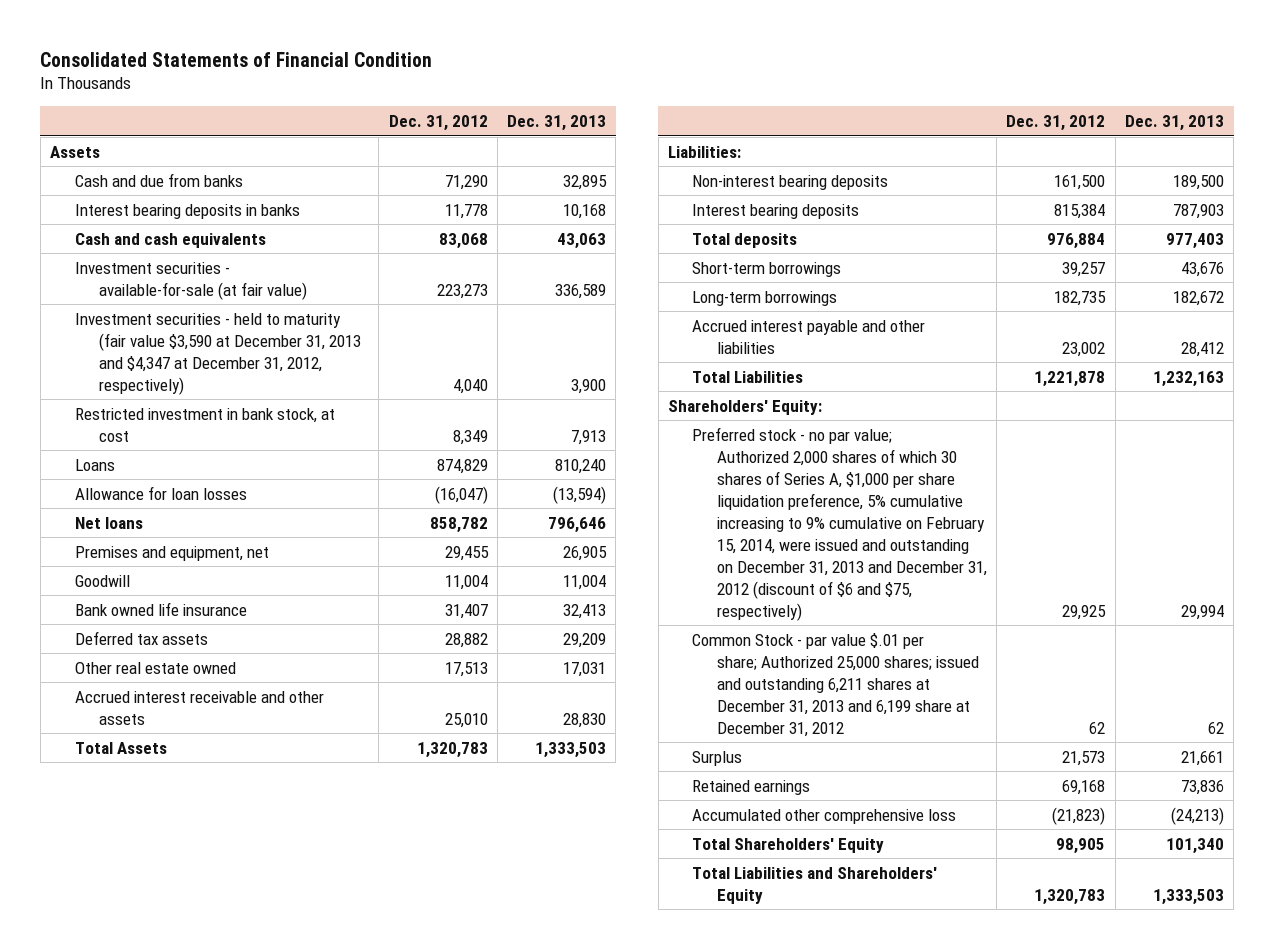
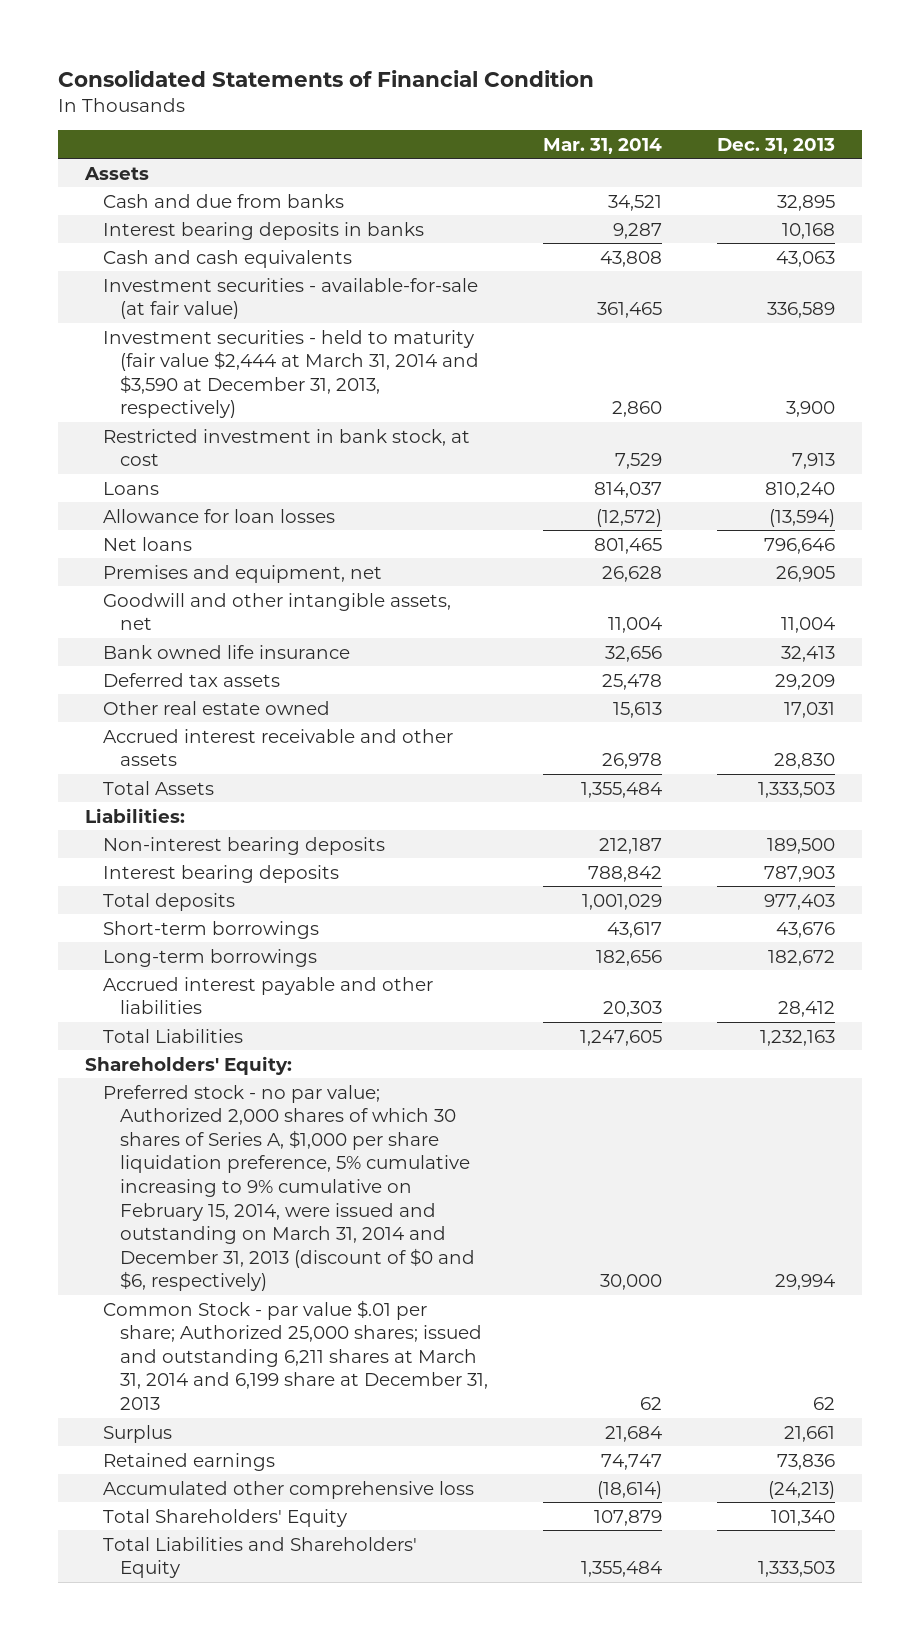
[388,115,488,132] Dec. 31, 2012 -> none
none -> [542,137,662,154] Mar. 31, 2014
[74,312,362,395] Investment securities - held to maturity (fair value $3,590 at December 31, 2013 and $4,347 at December 31, 2012, respectively) -> [102,329,480,419] Investment securities - held to maturity (fair value $2,444 at March 31, 2014 and $3,590 at December 31, 2013, respectively)
[74,574,130,587] Goodwill -> [102,592,451,631] Goodwill and other intangible assets, net
[692,426,988,621] Preferred stock - no par value; Authorized 2,000 shares of which 30 shares of Series A, $1,000 per share liquidation preference, 5% cumulative increasing to 9% cumulative on February 15, 2014, were issued and outstanding on December 31, 2013 and December 31, 2012 (discount of $6 and $75, respectively) -> [102,1084,476,1292] Preferred stock - no par value; Authorized 2,000 shares of which 30 shares of Series A, $1,000 per share liquidation preference, 5% cumulative increasing to 9% cumulative on February 15, 2014, were issued and outstanding on March 31, 2014 and December 31, 2013 (discount of $0 and $6, respectively)
[692,632,980,737] Common Stock - par value $.01 per share; Authorized 25,000 shares; issued and outstanding 6,211 shares at December 31, 2013 and 6,199 share at December 31, 2012 -> [102,1299,489,1410] Common Stock - par value $.01 per share; Authorized 25,000 shares; issued and outstanding 6,211 shares at March 31, 2014 and 6,199 share at December 31, 2013

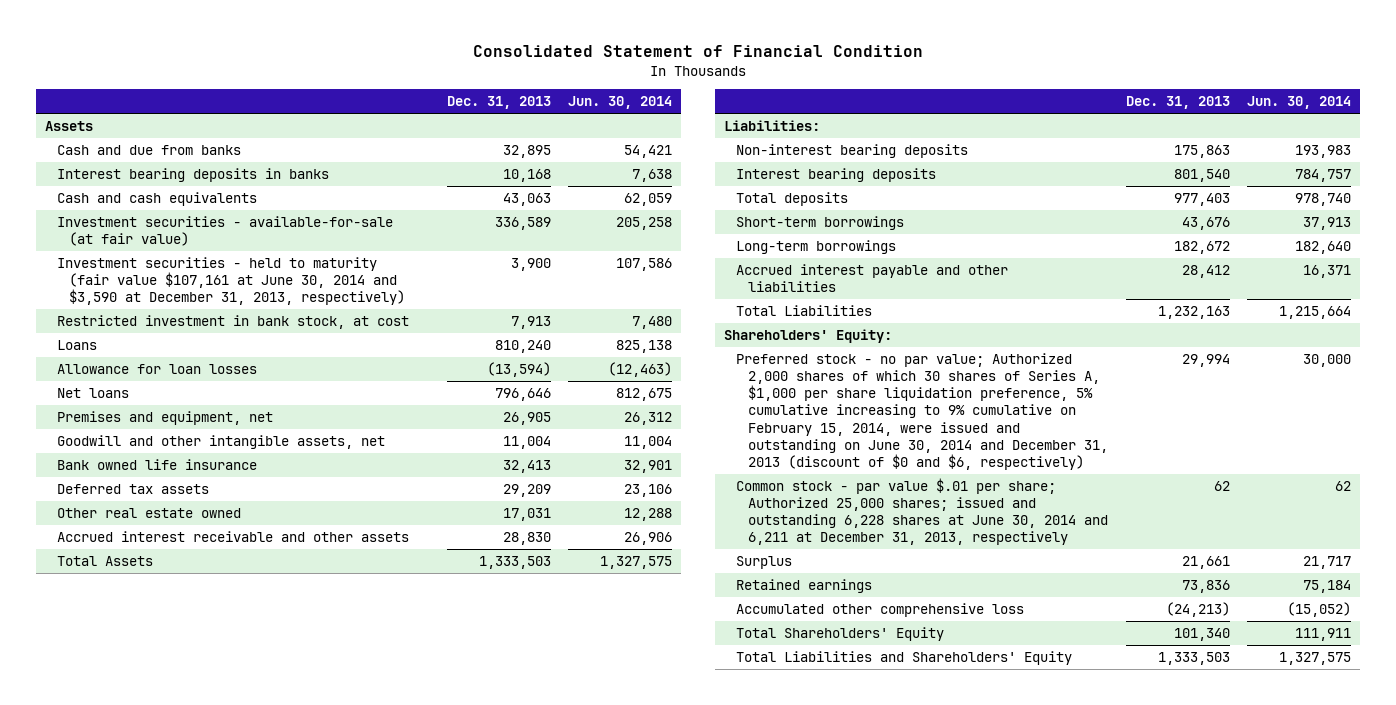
[57,69,594,87] Consolidated Statements of Financial Condition -> [473,45,924,58] Consolidated Statement of Financial Condition
[542,137,662,154] Mar. 31, 2014 -> none
none -> [568,96,673,110] Jun. 30, 2014
[102,329,480,419] Investment securities - held to maturity (fair value $2,444 at March 31, 2014 and $3,590 at December 31, 2013, respectively) -> [56,256,405,306] Investment securities - held to maturity (fair value $107,161 at June 30, 2014 and $3,590 at December 31, 2013, respectively)
[766,837,835,854] 189,500 -> [1173,144,1230,158] 175,863
[763,865,835,882] 787,903 -> [1173,168,1230,182] 801,540
[102,1084,476,1292] Preferred stock - no par value; Authorized 2,000 shares of which 30 shares of Series A, $1,000 per share liquidation preference, 5% cumulative increasing to 9% cumulative on February 15, 2014, were issued and outstanding on March 31, 2014 and December 31, 2013 (discount of $0 and $6, respectively) -> [735,352,1108,470] Preferred stock - no par value; Authorized 2,000 shares of which 30 shares of Series A, $1,000 per share liquidation preference, 5% cumulative increasing to 9% cumulative on February 15, 2014, were issued and outstanding on June 30, 2014 and December 31, 2013 (discount of $0 and $6, respectively)
[102,1299,489,1410] Common Stock - par value $.01 per share; Authorized 25,000 shares; issued and outstanding 6,211 shares at March 31, 2014 and 6,199 share at December 31, 2013 -> [735,477,1108,546] Common stock - par value $.01 per share; Authorized 25,000 shares; issued and outstanding 6,228 shares at June 30, 2014 and 6,211 at December 31, 2013, respectively

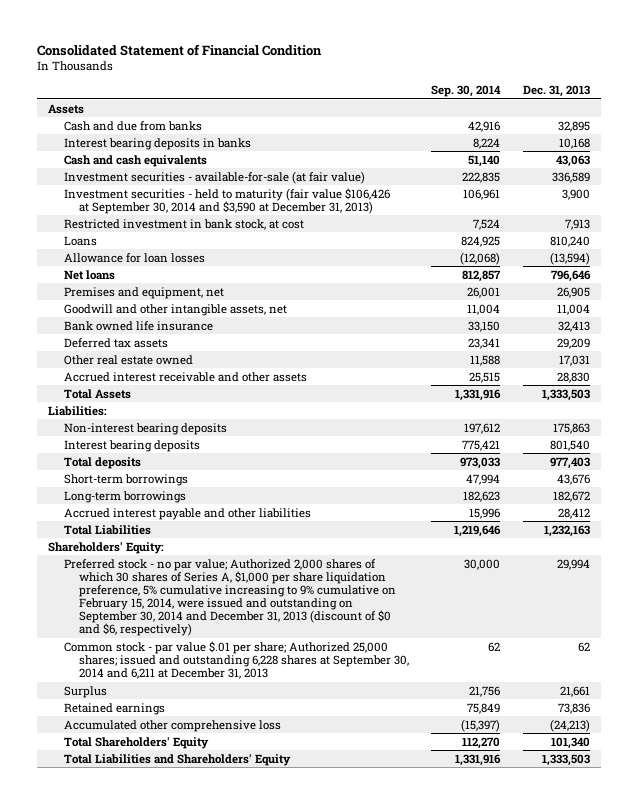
[568,96,673,110] Jun. 30, 2014 -> none
none -> [431,84,502,97] Sep. 30, 2014
[56,256,405,306] Investment securities - held to maturity (fair value $107,161 at June 30, 2014 and $3,590 at December 31, 2013, respectively) -> [63,187,390,214] Investment securities - held to maturity (fair value $106,426 at September 30, 2014 and $3,590 at December 31, 2013)
[735,352,1108,470] Preferred stock - no par value; Authorized 2,000 shares of which 30 shares of Series A, $1,000 per share liquidation preference, 5% cumulative increasing to 9% cumulative on February 15, 2014, were issued and outstanding on June 30, 2014 and December 31, 2013 (discount of $0 and $6, respectively) -> [63,558,397,637] Preferred stock - no par value; Authorized 2,000 shares of which 30 shares of Series A, $1,000 per share liquidation preference, 5% cumulative increasing to 9% cumulative on February 15, 2014, were issued and outstanding on September 30, 2014 and December 31, 2013 (discount of $0 and $6, respectively)
[735,477,1108,546] Common stock - par value $.01 per share; Authorized 25,000 shares; issued and outstanding 6,228 shares at June 30, 2014 and 6,211 at December 31, 2013, respectively -> [63,640,410,679] Common stock - par value $.01 per share; Authorized 25,000 shares; issued and outstanding 6,228 shares at September 30, 2014 and 6,211 at December 31, 2013

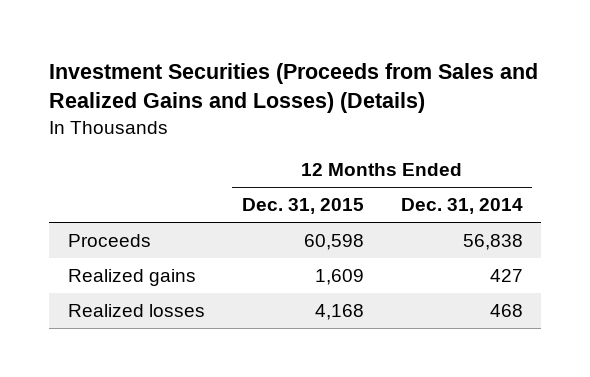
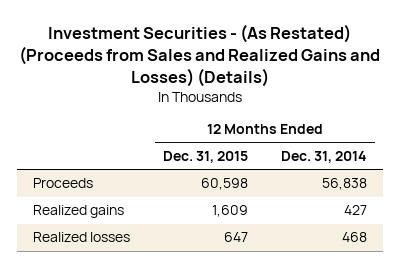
[49,62,539,114] Investment Securities (Proceeds from Sales and Realized Gains and Losses) (Details) -> [18,23,380,87] Investment Securities - (As Restated) (Proceeds from Sales and Realized Gains and Losses) (Details)
[314,303,364,320] 4,168 -> [223,232,248,243] 647

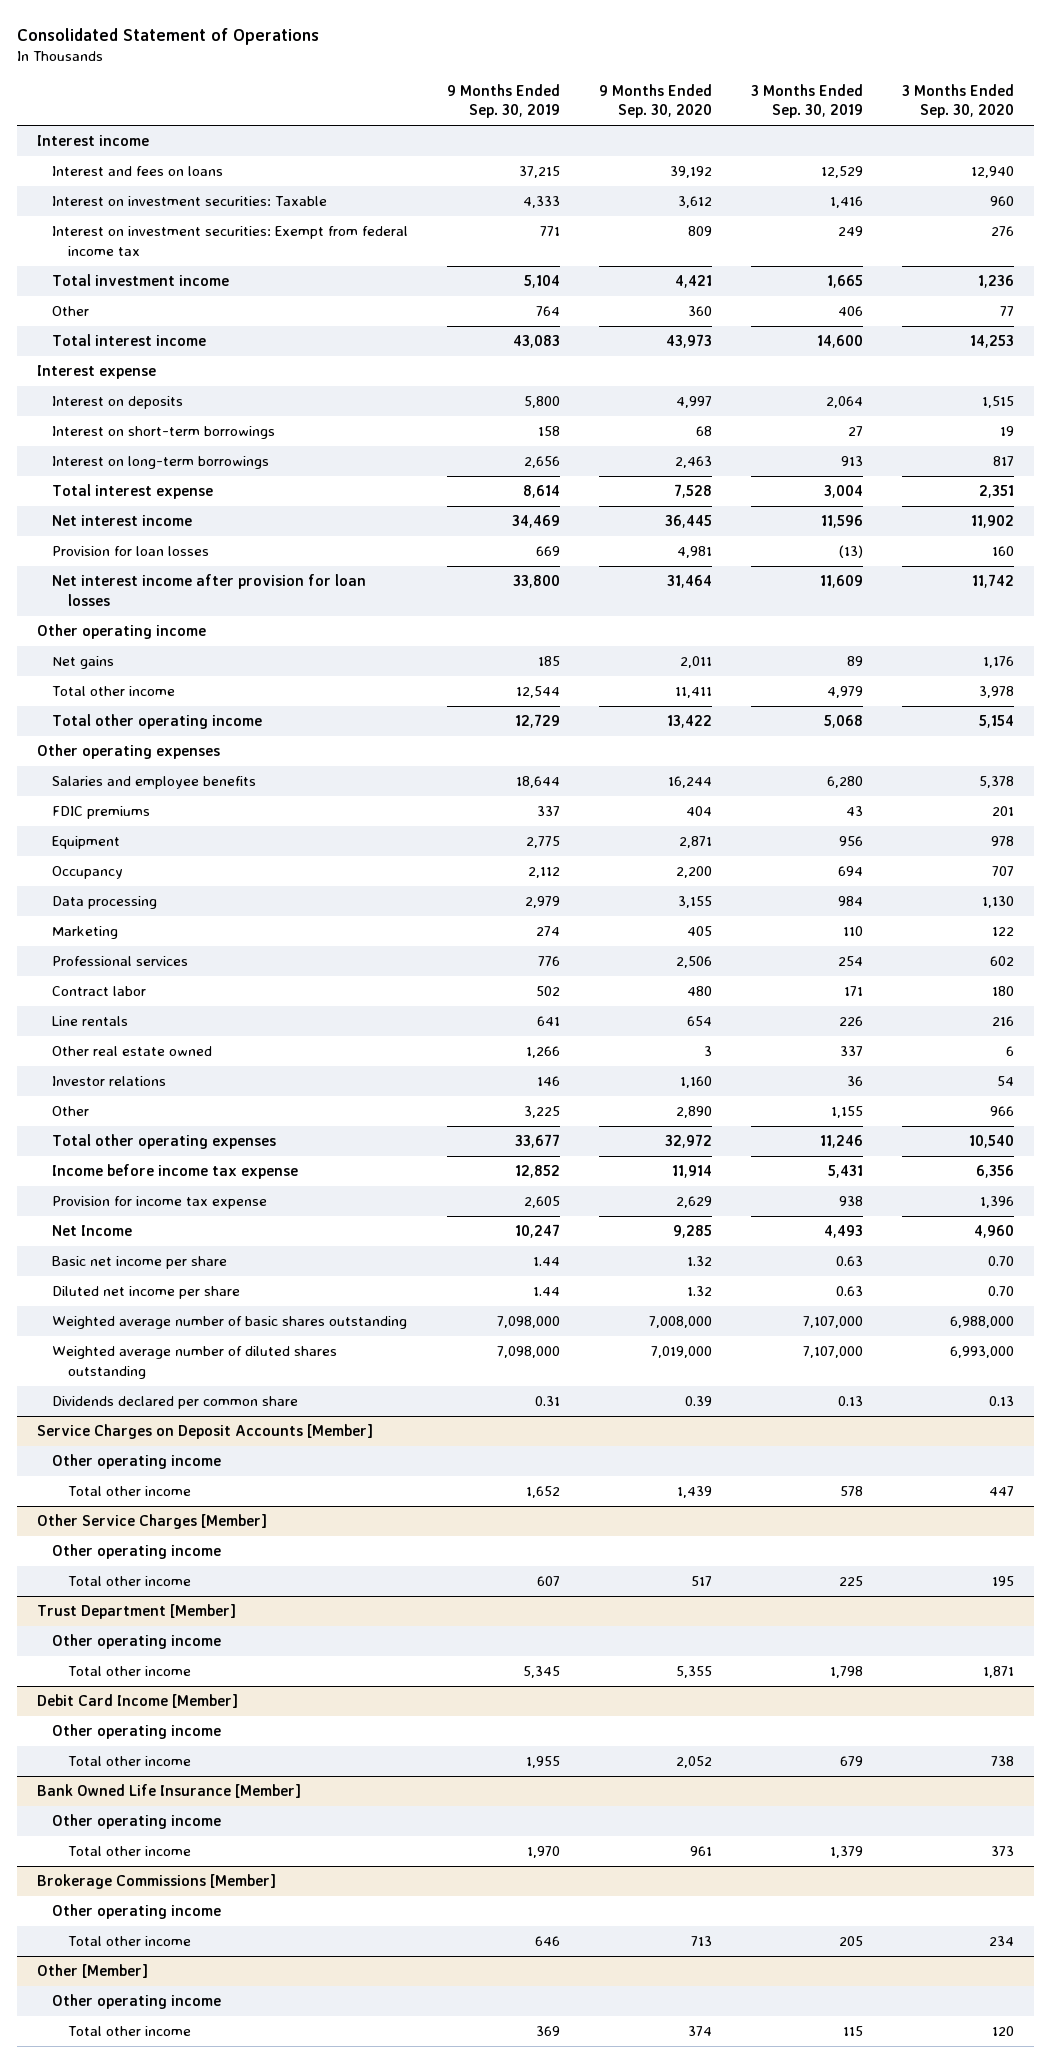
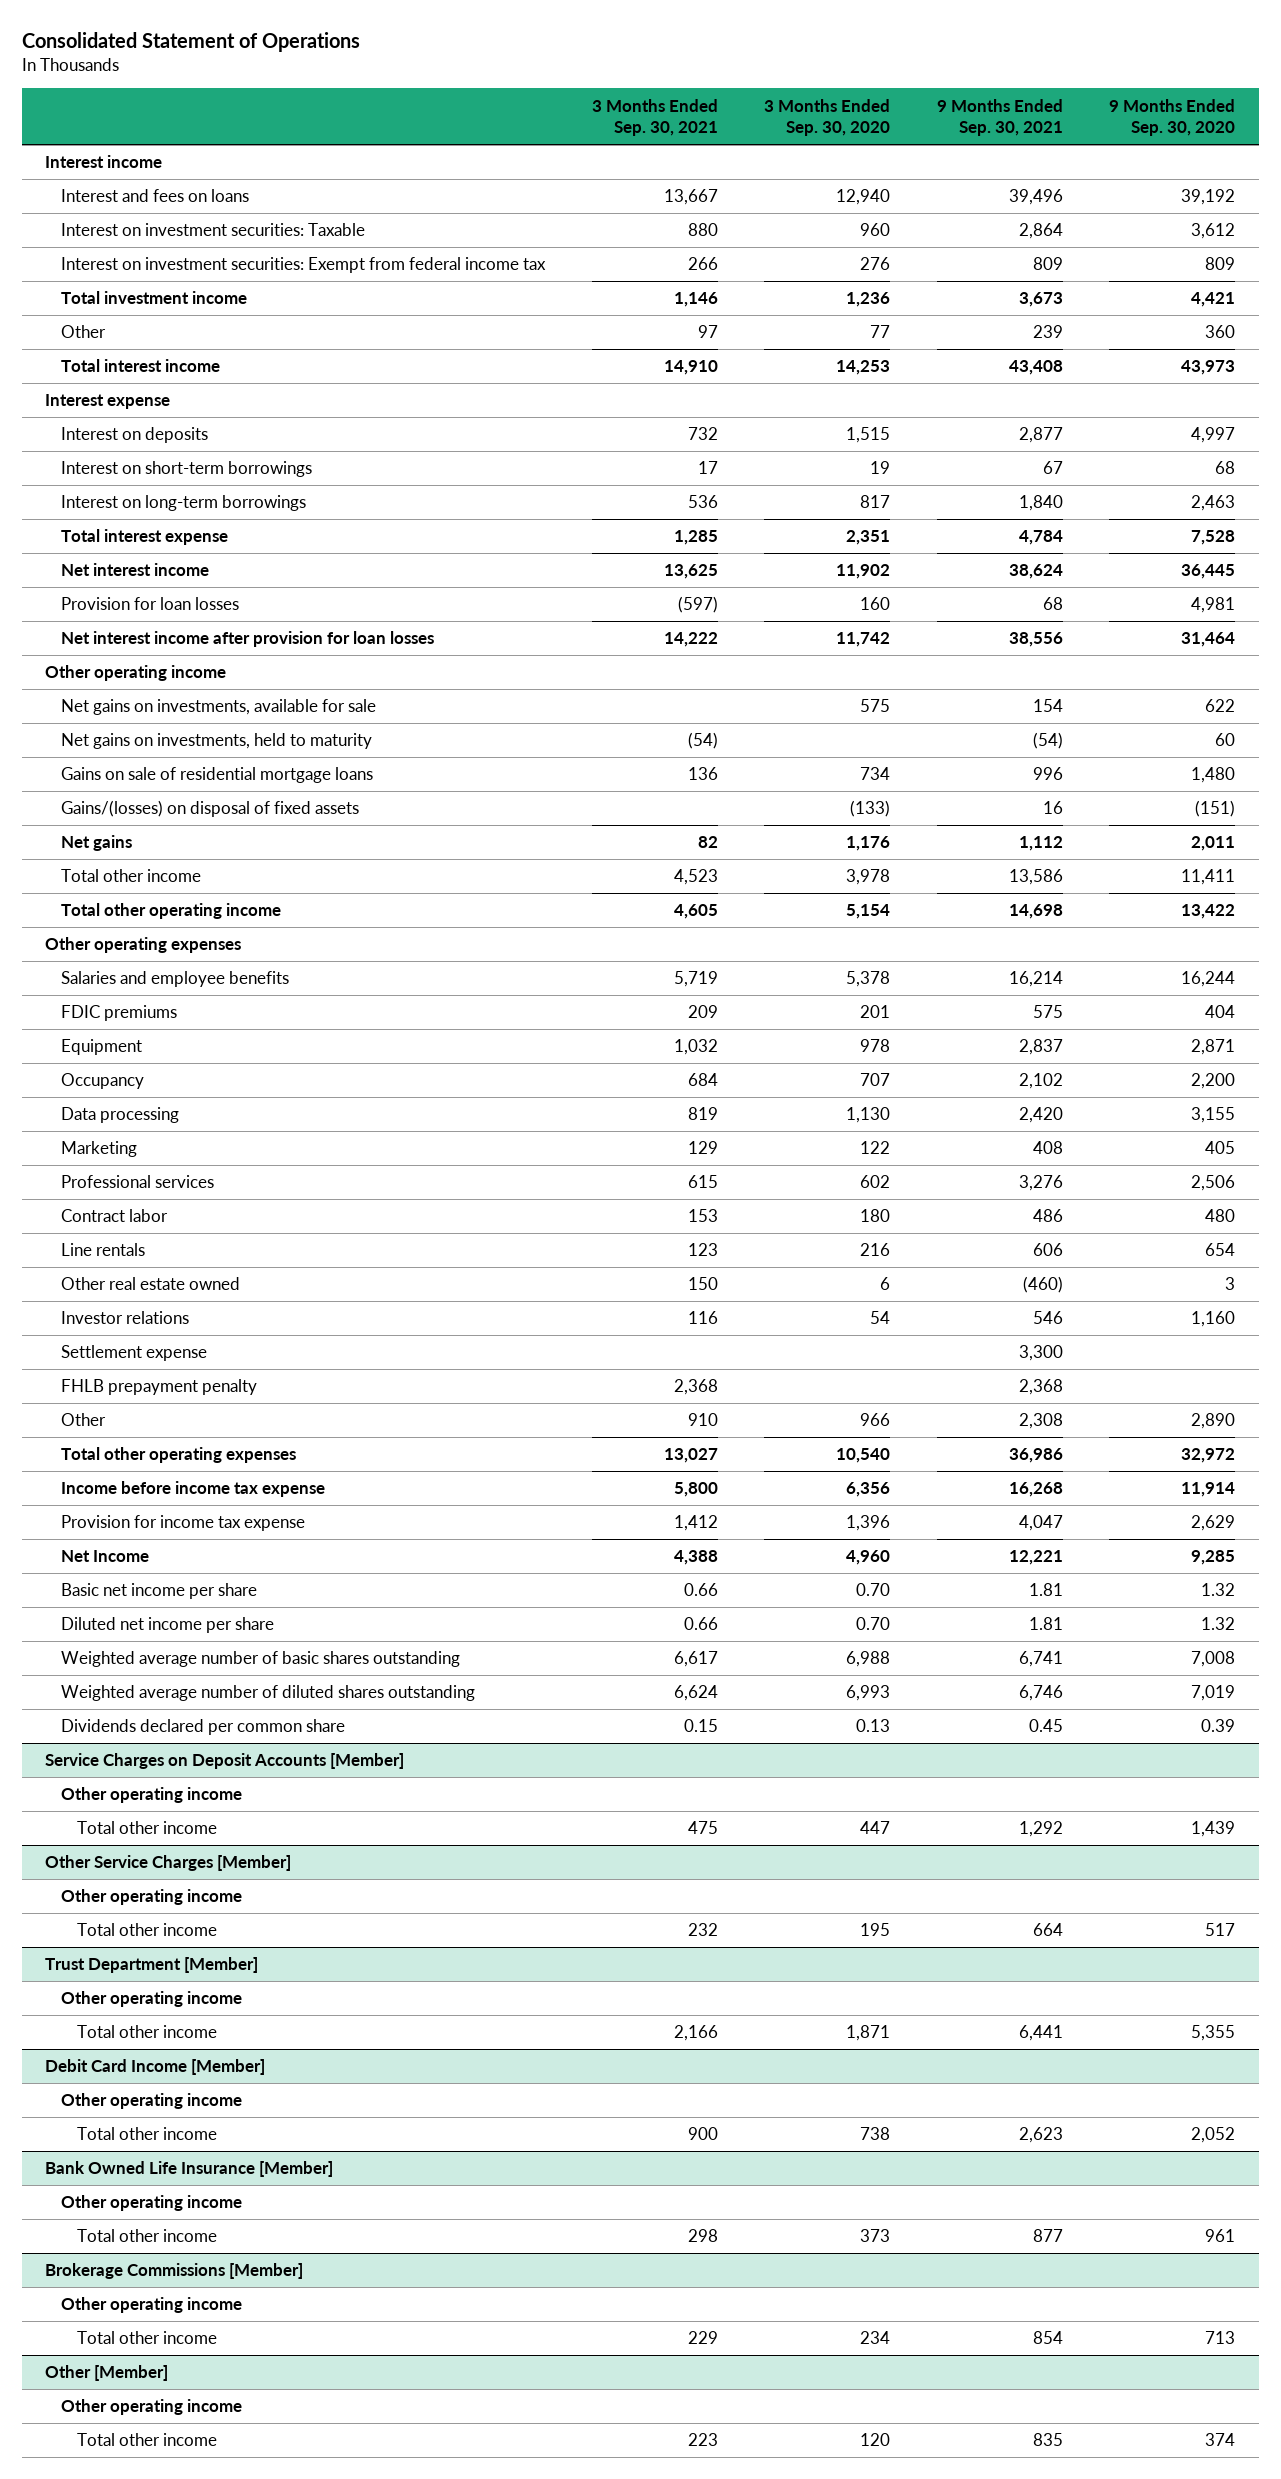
[447,83,561,119] 9 Months Ended Sep. 30, 2019 -> none
[751,83,864,119] 3 Months Ended Sep. 30, 2019 -> none
none -> [591,98,718,137] 3 Months Ended Sep. 30, 2021
none -> [936,98,1063,137] 9 Months Ended Sep. 30, 2021
none -> [61,699,377,716] Net gains on investments, available for sale
none -> [61,733,373,750] Net gains on investments, held to maturity
none -> [61,767,374,784] Gains on sale of residential mortgage loans
none -> [61,800,360,818] Gains/(losses) on disposal of fixed assets
none -> [61,1345,208,1362] Settlement expense
none -> [61,1379,258,1396] FHLB prepayment penalty
[649,1316,713,1329] 7,008,000 -> [1191,1651,1236,1668] 7,008
[950,1316,1015,1329] 6,988,000 -> [846,1651,891,1668] 6,988
[651,1346,713,1359] 7,019,000 -> [1191,1685,1236,1702] 7,019
[950,1346,1015,1359] 6,993,000 -> [846,1685,891,1702] 6,993

